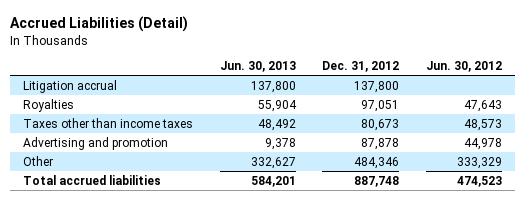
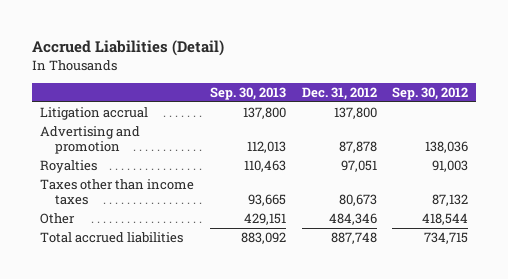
[219,61,296,73] Jun. 30, 2013 -> none
[425,61,502,73] Jun. 30, 2012 -> none
none -> [209,86,286,100] Sep. 30, 2013
none -> [392,86,469,100] Sep. 30, 2012
[23,136,169,150] Advertising and promotion -> [40,126,141,155] Advertising and promotion

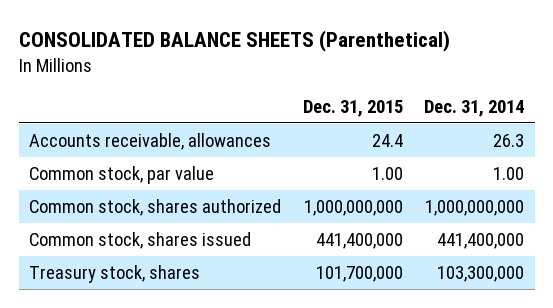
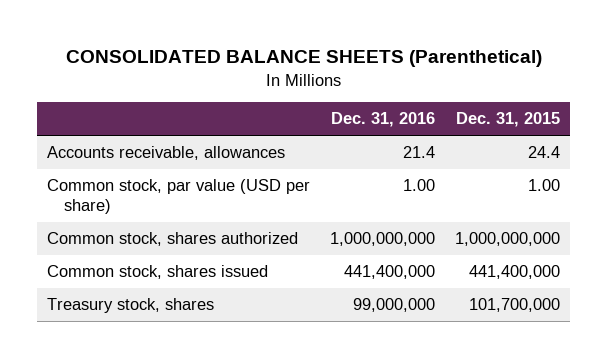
[423,100,524,118] Dec. 31, 2014 -> none
none -> [331,112,436,128] Dec. 31, 2016
[29,165,215,184] Common stock, par value -> [47,179,311,214] Common stock, par value (USD per share)

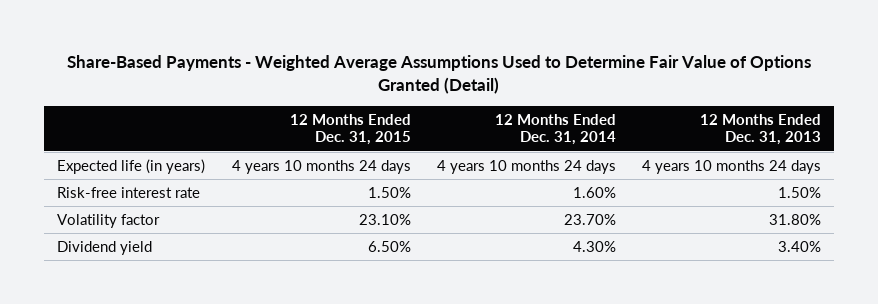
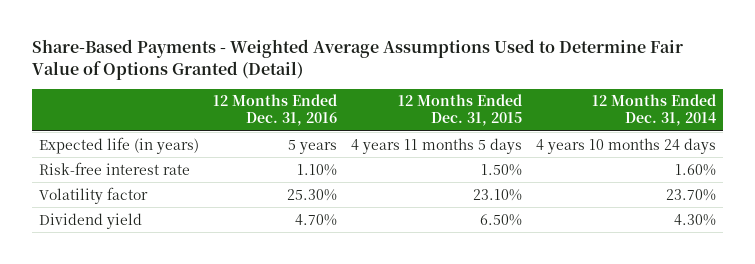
[699,113,821,146] 12 Months Ended Dec. 31, 2013 -> none
none -> [212,94,337,127] 12 Months Ended Dec. 31, 2016
[231,160,411,175] 4 years 10 months 24 days -> [350,137,522,154] 4 years 11 months 5 days

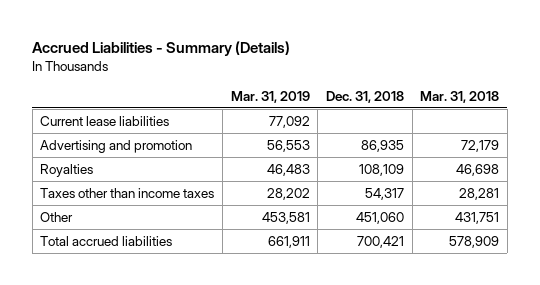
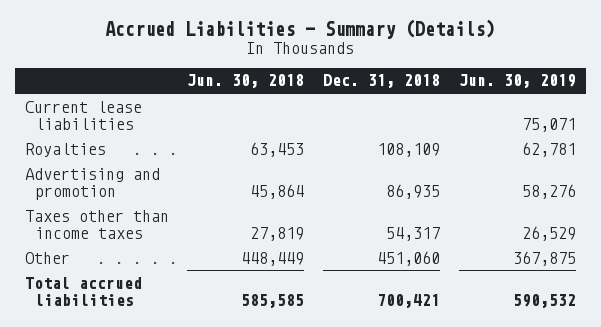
[230,90,310,103] Mar. 31, 2019 -> none
[420,90,500,103] Mar. 31, 2018 -> none
none -> [187,74,305,89] Jun. 30, 2018
none -> [459,74,577,89] Jun. 30, 2019
[40,139,193,153] Advertising and promotion -> [24,167,160,200] Advertising and promotion

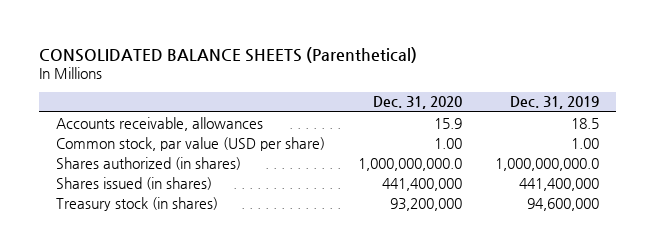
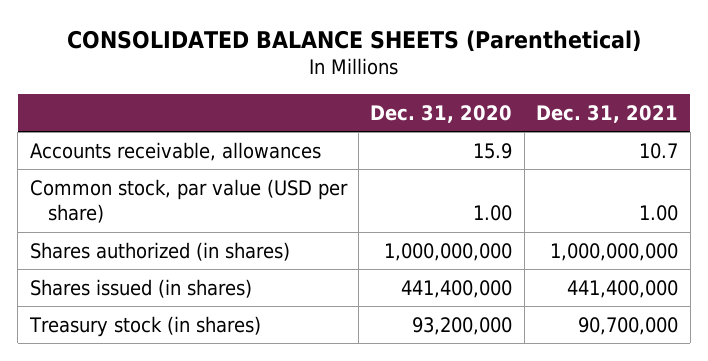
[510,96,600,110] Dec. 31, 2019 -> none
none -> [536,104,679,123] Dec. 31, 2021
[358,157,463,171] 1,000,000,000.0 -> [384,242,513,261] 1,000,000,000

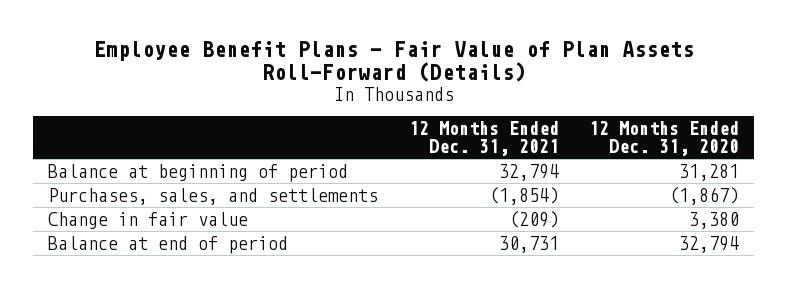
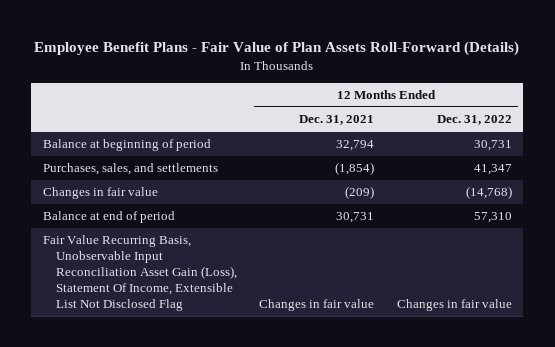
[588,120,739,157] 12 Months Ended Dec. 31, 2020 -> none
none -> [436,115,512,126] Dec. 31, 2022
[48,211,249,229] Change in fair value -> [42,187,158,200] Changes in fair value
none -> [42,235,237,311] Fair Value Recurring Basis, Unobservable Input Reconciliation Asset Gain (Loss), Statement Of Income, Extensible List Not Disclosed Flag

